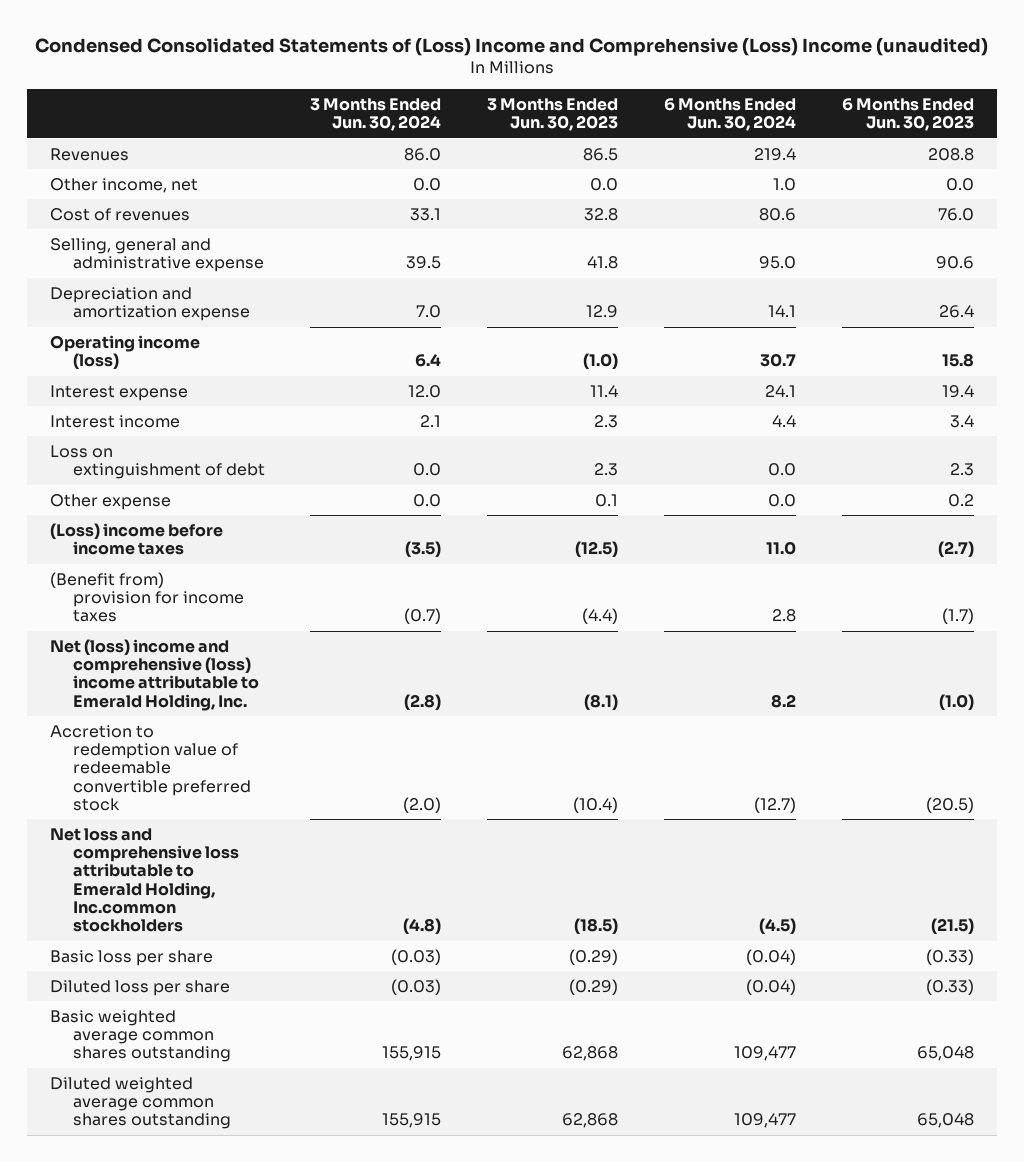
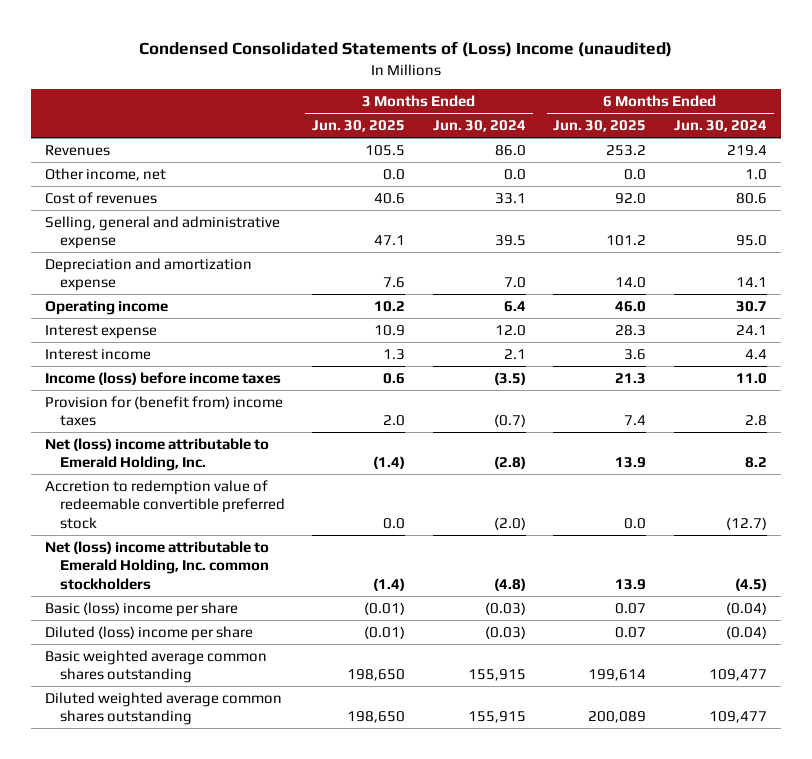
[35,37,989,56] Condensed Consolidated Statements of (Loss) Income and Comprehensive (Loss) Income (unaudited) -> [139,41,673,58] Condensed Consolidated Statements of (Loss) Income (unaudited)
[487,97,619,132] 3 Months Ended Jun. 30, 2023 -> none
[841,97,974,132] 6 Months Ended Jun. 30, 2023 -> none
none -> [312,120,406,133] Jun. 30, 2025
none -> [553,120,647,133] Jun. 30, 2025
[50,334,201,370] Operating income (loss) -> [45,300,169,315] Operating income
[50,444,265,480] Loss on extinguishment of debt -> none
[50,493,172,510] Other expense -> none
[50,522,224,556] (Loss) income before income taxes -> [45,371,282,385] Income (loss) before income taxes
[50,571,244,623] (Benefit from) provision for income taxes -> [45,395,284,427] Provision for (benefit from) income taxes
[50,638,259,711] Net (loss) income and comprehensive (loss) income attributable to Emerald Holding, Inc. -> [45,437,270,472] Net (loss) income attributable to Emerald Holding, Inc.
[50,827,239,933] Net loss and comprehensive loss attributable to Emerald Holding, Inc.common stockholders -> [45,540,270,590] Net (loss) income attributable to Emerald Holding, Inc. common stockholders
[50,949,214,966] Basic loss per share -> [45,601,239,617] Basic (loss) income per share
[50,979,231,996] Diluted loss per share -> [45,625,254,641] Diluted (loss) income per share

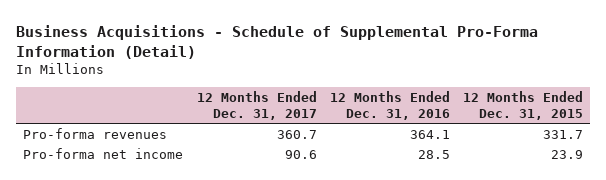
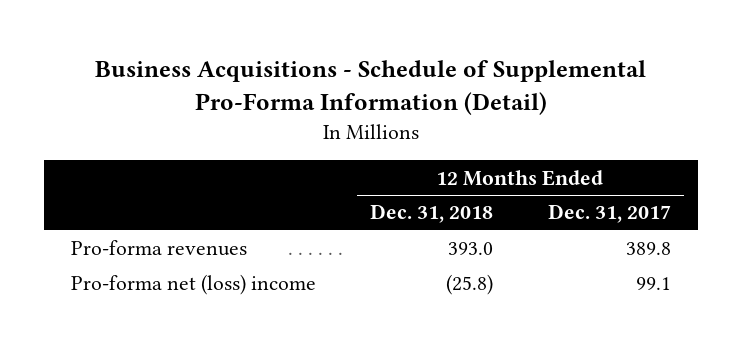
[329,91,450,121] 12 Months Ended Dec. 31, 2016 -> none
[463,91,584,121] 12 Months Ended Dec. 31, 2015 -> none
none -> [370,204,494,224] Dec. 31, 2018
[276,129,317,139] 360.7 -> [625,242,671,256] 389.8
[23,147,184,159] Pro-forma net income -> [70,274,316,296] Pro-forma net (loss) income
[284,149,317,159] 90.6 -> [635,277,671,291] 99.1

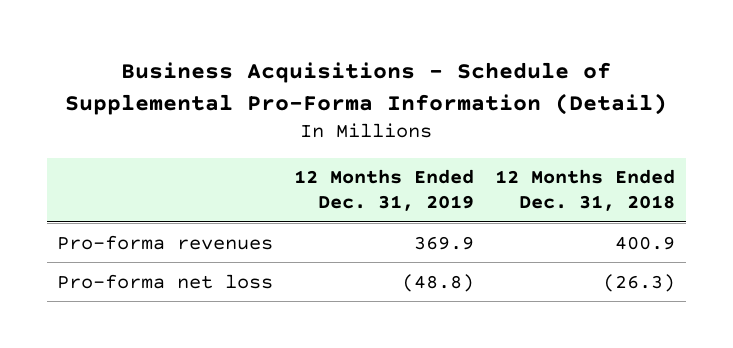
[547,204,671,224] Dec. 31, 2017 -> none
none -> [294,169,475,211] 12 Months Ended Dec. 31, 2019
[448,242,494,256] 393.0 -> [615,235,676,250] 400.9
[70,274,316,296] Pro-forma net (loss) income -> [57,273,274,289] Pro-forma net loss
[446,274,494,296] (25.8) -> [603,273,676,292] (26.3)

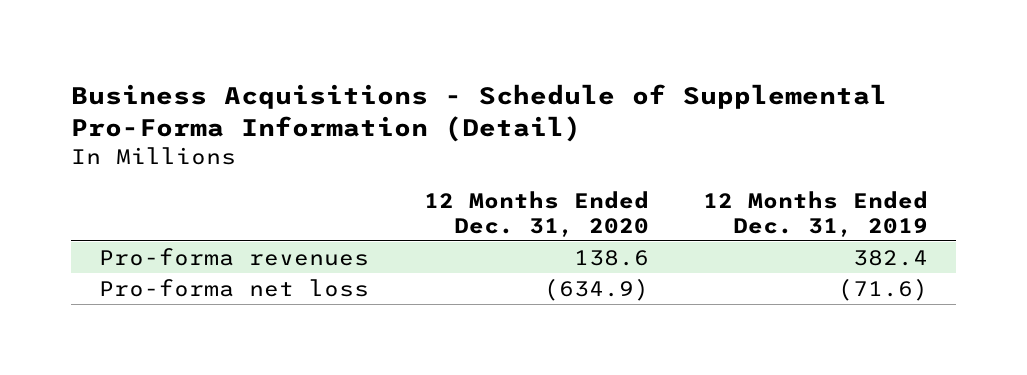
[495,169,676,211] 12 Months Ended Dec. 31, 2018 -> none
none -> [423,190,649,237] 12 Months Ended Dec. 31, 2020
[414,235,475,250] 369.9 -> [853,249,929,266] 382.4
[402,273,475,292] (48.8) -> [838,277,929,301] (71.6)

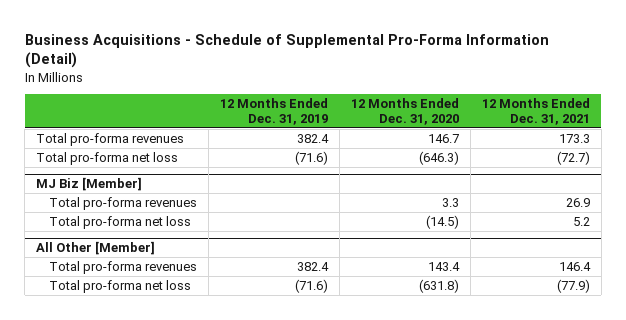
none -> [481,98,590,125] 12 Months Ended Dec. 31, 2021
[98,247,369,266] Pro-forma revenues -> [36,132,185,146] Total pro-forma revenues
[573,249,649,266] 138.6 -> [427,133,459,143] 146.7
[98,278,369,297] Pro-forma net loss -> [36,151,179,165] Total pro-forma net loss
[543,277,649,301] (634.9) -> [418,150,459,165] (646.3)
none -> [36,177,143,192] MJ Biz [Member]
none -> [48,196,197,210] Total pro-forma revenues
none -> [48,215,191,229] Total pro-forma net loss
none -> [36,241,156,256] All Other [Member]
none -> [48,260,197,274] Total pro-forma revenues
none -> [48,279,191,293] Total pro-forma net loss

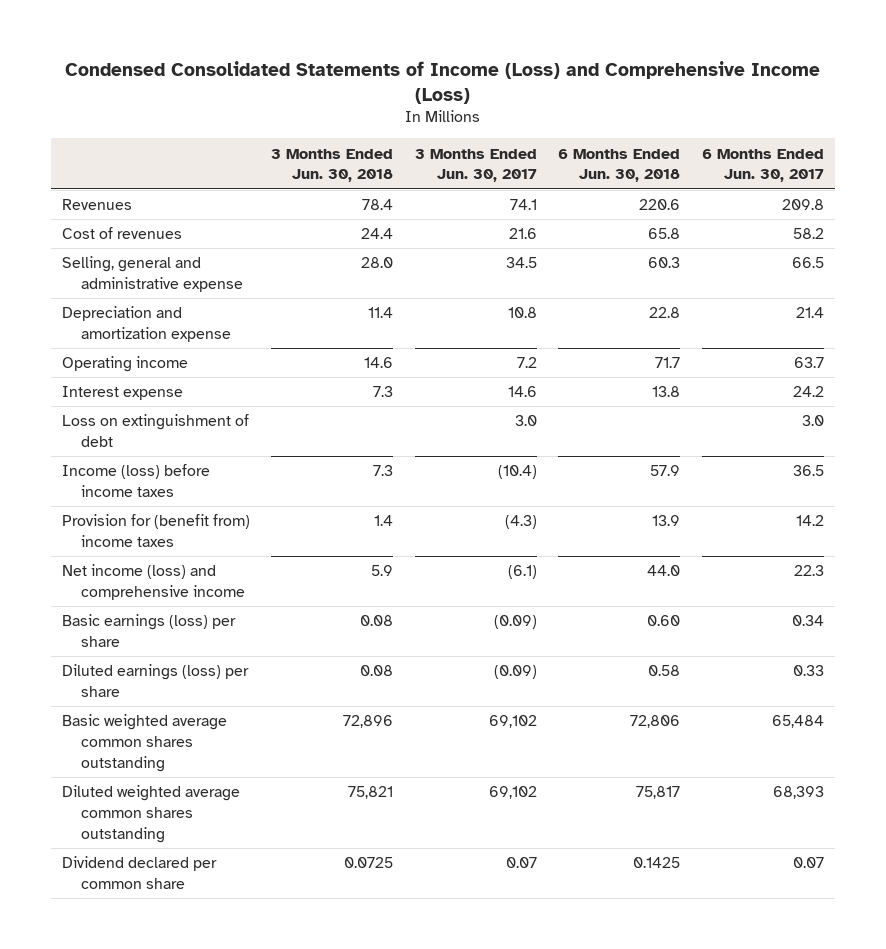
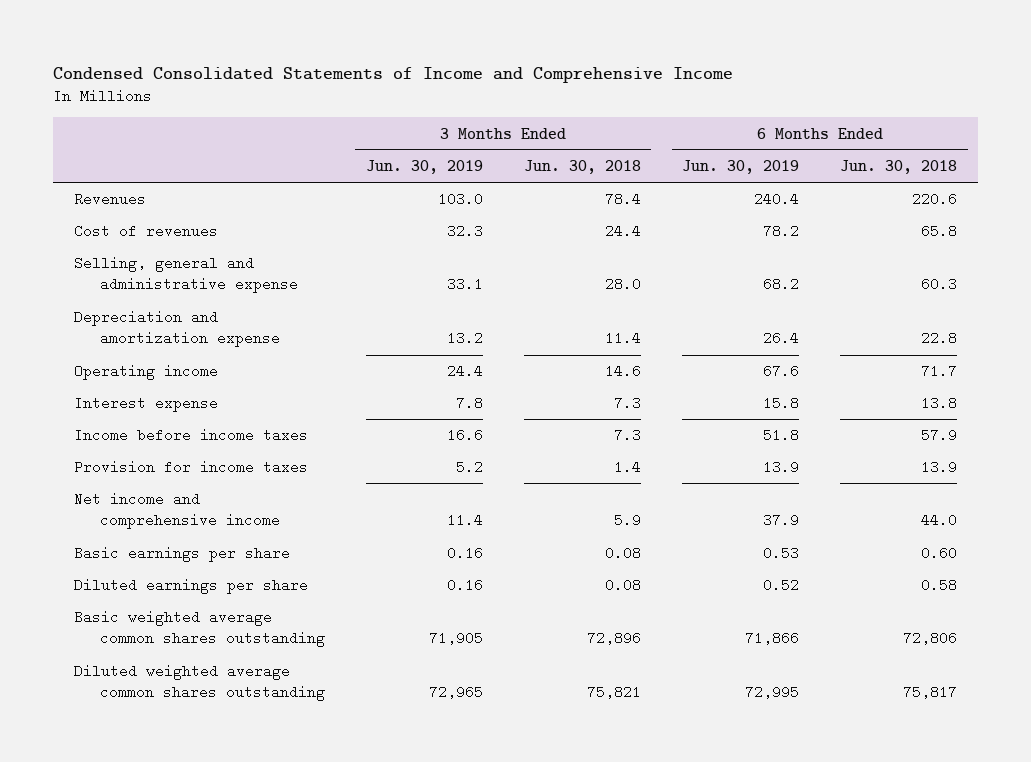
[64,60,820,104] Condensed Consolidated Statements of Income (Loss) and Comprehensive Income (Loss) -> [53,66,734,83] Condensed Consolidated Statements of Income and Comprehensive Income
[414,148,537,183] 3 Months Ended Jun. 30, 2017 -> none
[702,148,825,183] 6 Months Ended Jun. 30, 2017 -> none
none -> [365,159,483,174] Jun. 30, 2019
none -> [682,159,800,174] Jun. 30, 2019
[61,414,249,447] Loss on extinguishment of debt -> none
[61,464,210,497] Income (loss) before income taxes -> [74,428,309,443] Income before income taxes
[61,514,250,547] Provision for (benefit from) income taxes -> [74,460,309,475] Provision for income taxes
[61,564,245,600] Net income (loss) and comprehensive income -> [74,492,280,530] Net income and comprehensive income
[61,614,236,647] Basic earnings (loss) per share -> [74,546,291,563] Basic earnings per share
[61,664,249,697] Diluted earnings (loss) per share -> [74,578,309,595] Diluted earnings per share
[61,856,217,889] Dividend declared per common share -> none

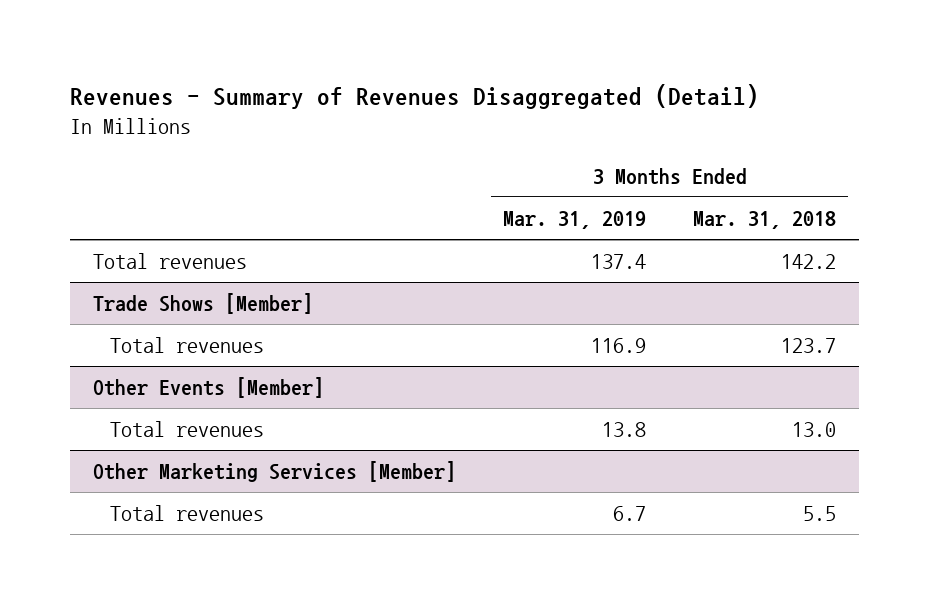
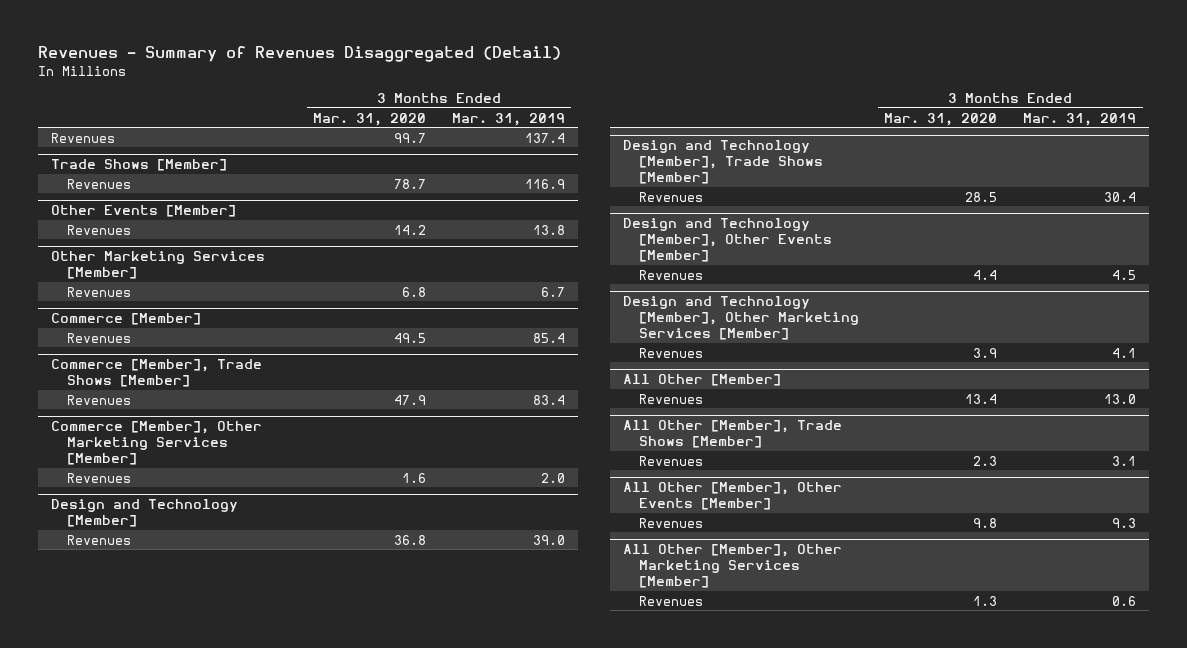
[692,210,836,229] Mar. 31, 2018 -> none
none -> [312,112,426,126] Mar. 31, 2020
[93,253,248,270] Total revenues -> [51,132,116,143] Revenues
[109,337,264,354] Total revenues -> [67,178,132,189] Revenues
[109,421,264,438] Total revenues -> [67,224,132,235] Revenues
[109,505,264,522] Total revenues -> [67,286,132,297] Revenues
none -> [51,313,202,326] Commerce [Member]
none -> [67,332,132,343] Revenues
none -> [51,359,263,388] Commerce [Member], Trade Shows [Member]
none -> [67,394,132,405] Revenues
none -> [51,421,263,465] Commerce [Member], Other Marketing Services [Member]
none -> [67,472,132,483] Revenues
none -> [51,499,239,528] Design and Technology [Member]
none -> [67,534,132,545] Revenues
none -> [622,140,823,184] Design and Technology [Member], Trade Shows [Member]
none -> [638,191,703,202] Revenues
none -> [622,218,832,262] Design and Technology [Member], Other Events [Member]
none -> [638,269,703,280] Revenues
none -> [622,296,859,340] Design and Technology [Member], Other Marketing Services [Member]
none -> [638,347,703,358] Revenues
none -> [622,374,781,387] All Other [Member]
none -> [638,393,703,404] Revenues
none -> [622,420,842,449] All Other [Member], Trade Shows [Member]
none -> [638,455,703,466] Revenues
none -> [622,482,842,511] All Other [Member], Other Events [Member]
none -> [638,517,703,528] Revenues
none -> [622,544,842,588] All Other [Member], Other Marketing Services [Member]
none -> [638,595,703,606] Revenues

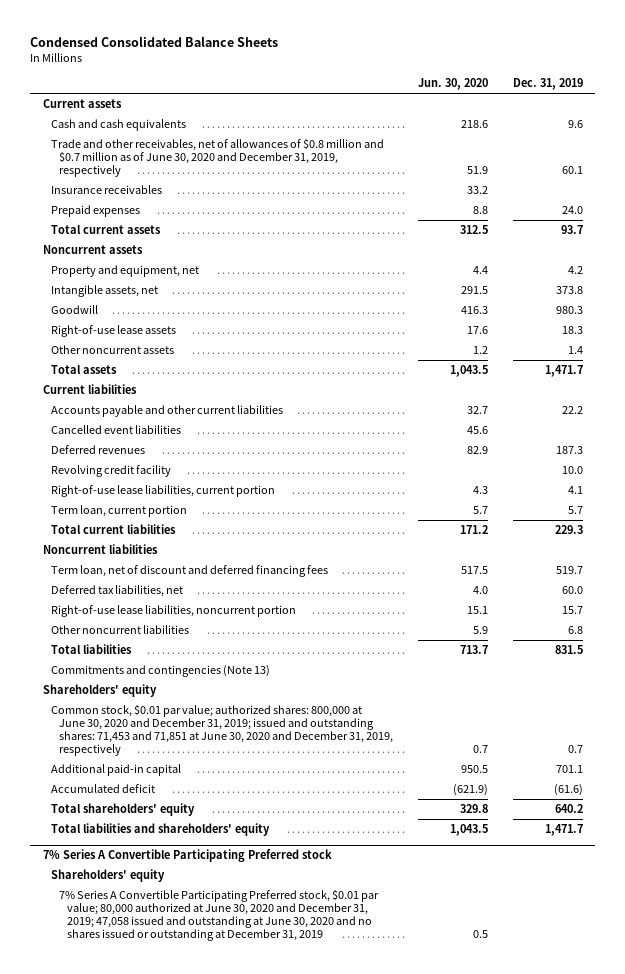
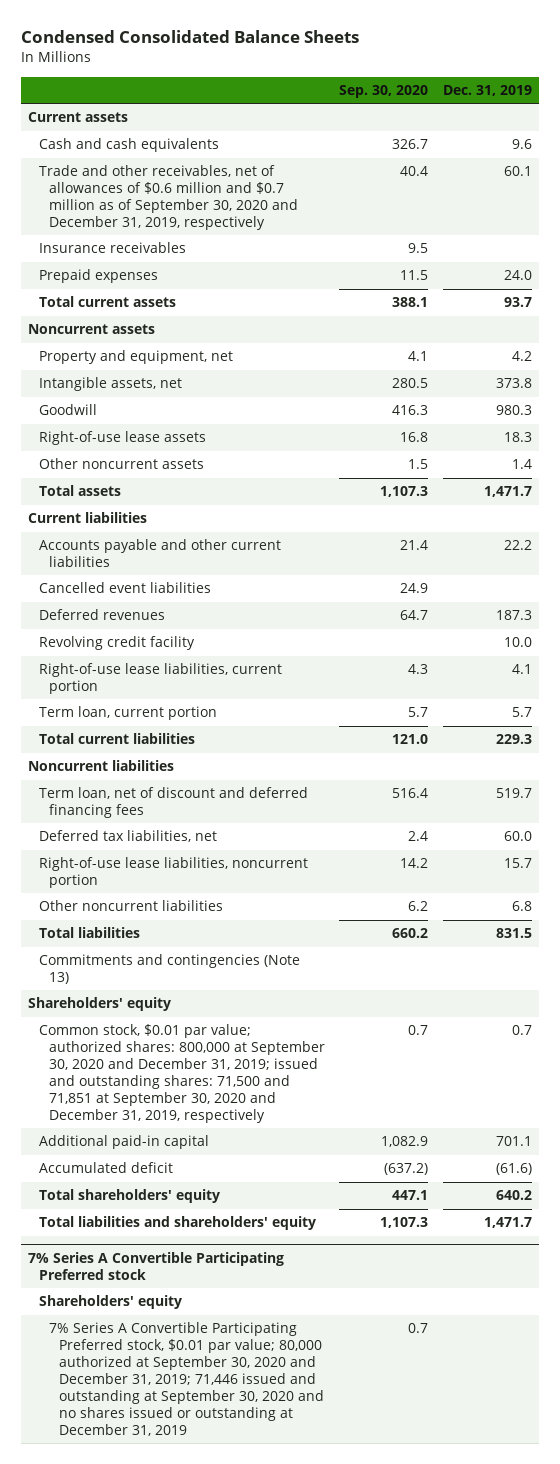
[417,78,488,91] Jun. 30, 2020 -> none
none -> [339,85,429,99] Sep. 30, 2020
[50,137,384,178] Trade and other receivables, net of allowances of $0.8 million and $0.7 million as of June 30, 2020 and December 31, 2019, respectively -> [38,165,298,230] Trade and other receivables, net of allowances of $0.6 million and $0.7 million as of September 30, 2020 and December 31, 2019, respectively
[50,703,394,757] Common stock, $0.01 par value; authorized shares: 800,000 at June 30, 2020 and December 31, 2019; issued and outstanding shares: 71,453 and 71,851 at June 30, 2020 and December 31, 2019, respectively -> [38,1024,325,1123] Common stock, $0.01 par value; authorized shares: 800,000 at September 30, 2020 and December 31, 2019; issued and outstanding shares: 71,500 and 71,851 at September 30, 2020 and December 31, 2019, respectively
[59,888,380,942] 7% Series A Convertible Participating Preferred stock, $0.01 par value; 80,000 authorized at June 30, 2020 and December 31, 2019; 47,058 issued and outstanding at June 30, 2020 and no shares issued or outstanding at December 31, 2019 -> [48,1322,325,1436] 7% Series A Convertible Participating Preferred stock, $0.01 par value; 80,000 authorized at September 30, 2020 and December 31, 2019; 71,446 issued and outstanding at September 30, 2020 and no shares issued or outstanding at December 31, 2019

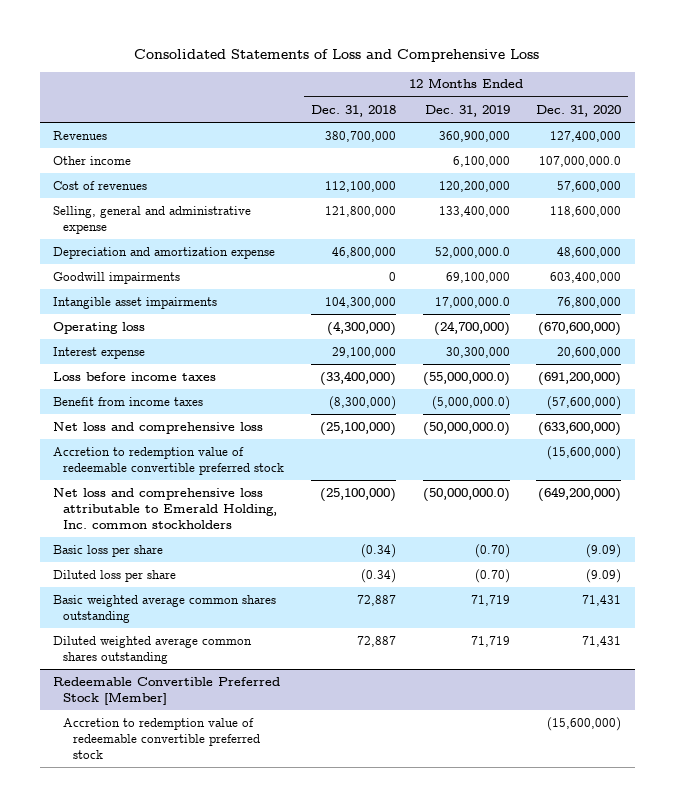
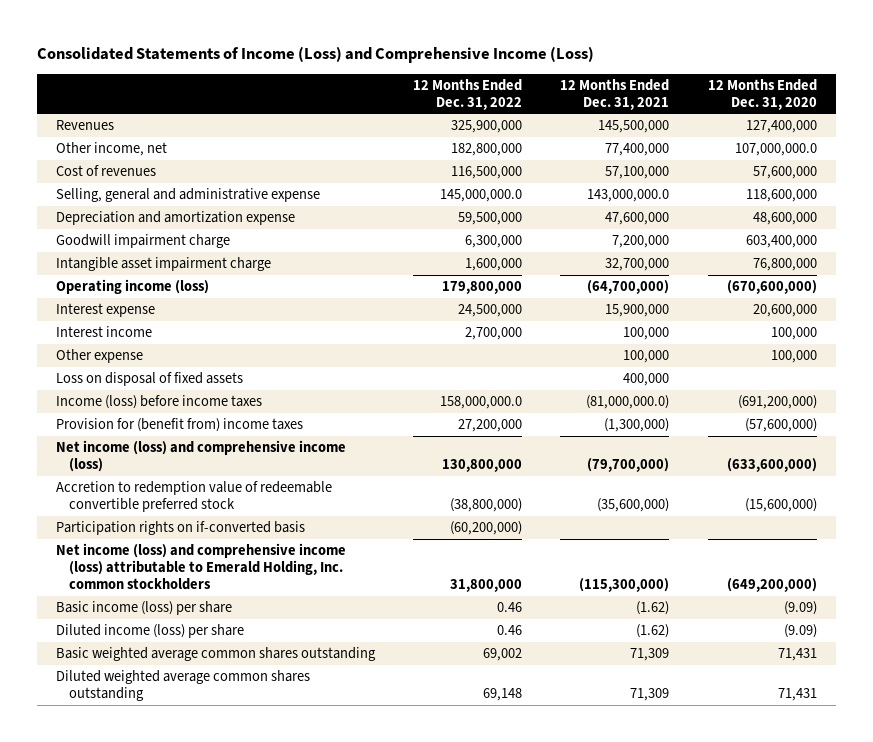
[134,49,540,63] Consolidated Statements of Loss and Comprehensive Loss -> [37,46,595,64] Consolidated Statements of Income (Loss) and Comprehensive Income (Loss)
[310,104,396,117] Dec. 31, 2018 -> none
[424,104,510,117] Dec. 31, 2019 -> none
none -> [413,78,523,110] 12 Months Ended Dec. 31, 2022
none -> [560,78,670,110] 12 Months Ended Dec. 31, 2021
[53,155,132,165] Other income -> [56,142,168,157] Other income, net
[53,271,181,284] Goodwill impairments -> [56,234,231,249] Goodwill impairment charge
[53,296,218,309] Intangible asset impairments -> [56,257,272,272] Intangible asset impairment charge
[53,321,146,334] Operating loss -> [56,279,210,295] Operating income (loss)
none -> [56,326,153,338] Interest income
none -> [56,349,144,364] Other expense
none -> [56,372,244,387] Loss on disposal of fixed assets
[53,371,217,381] Loss before income taxes -> [56,395,263,410] Income (loss) before income taxes
[53,396,204,406] Benefit from income taxes -> [56,418,304,433] Provision for (benefit from) income taxes
[53,421,264,434] Net loss and comprehensive loss -> [56,440,347,473] Net income (loss) and comprehensive income (loss)
none -> [56,521,306,536] Participation rights on if-converted basis
[53,487,278,529] Net loss and comprehensive loss attributable to Emerald Holding, Inc. common stockholders -> [56,543,347,591] Net income (loss) and comprehensive income (loss) attributable to Emerald Holding, Inc. common stockholders
[53,544,164,557] Basic loss per share -> [56,601,233,616] Basic income (loss) per share
[53,569,177,582] Diluted loss per share -> [56,624,245,639] Diluted income (loss) per share
[53,676,281,705] Redeemable Convertible Preferred Stock [Member] -> none
[63,717,261,759] Accretion to redemption value of redeemable convertible preferred stock -> none

